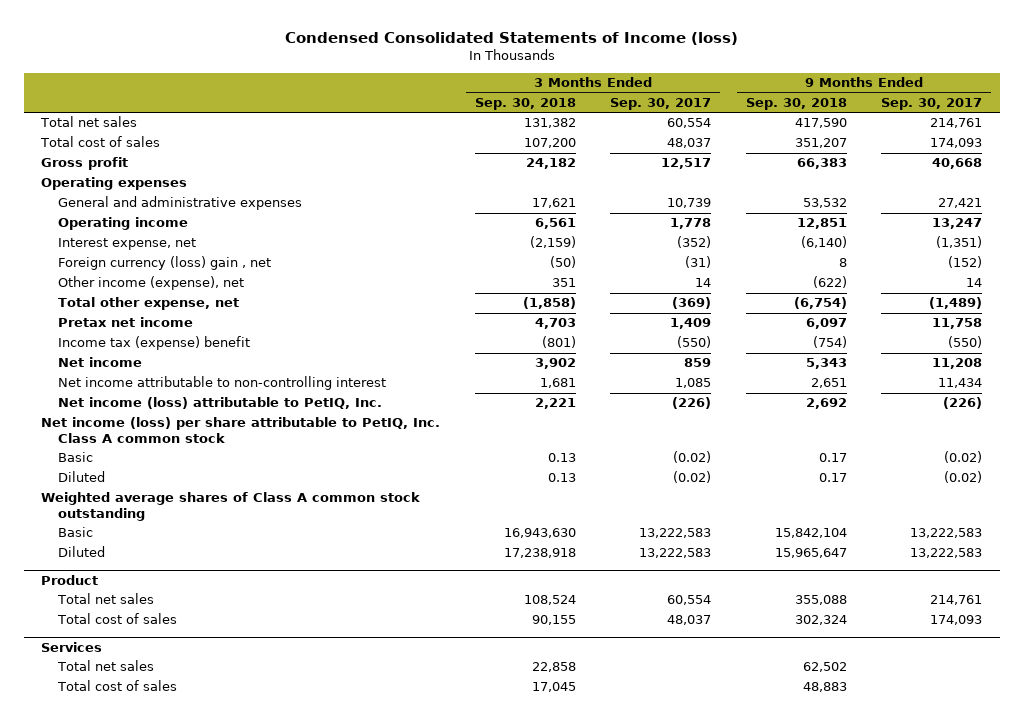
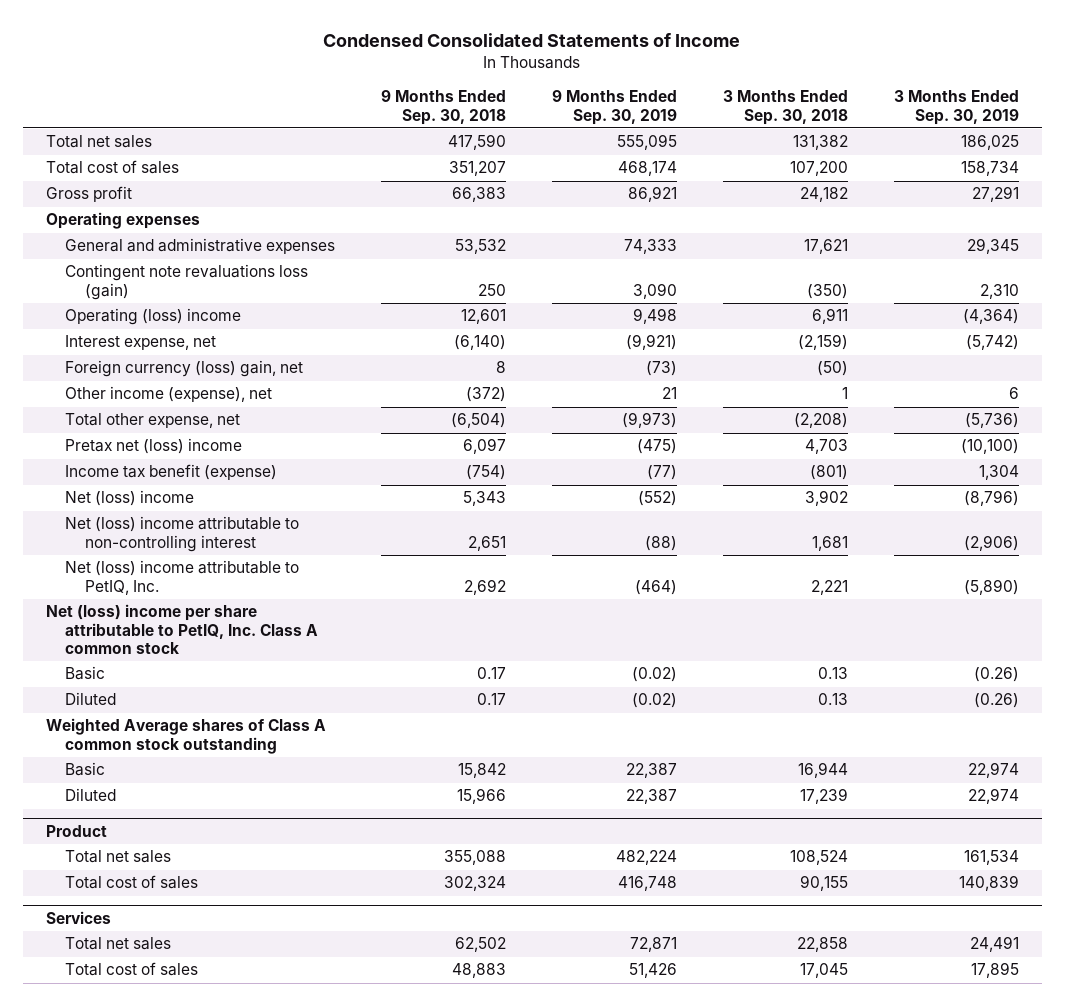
[284,32,738,46] Condensed Consolidated Statements of Income (loss) -> [323,33,741,48] Condensed Consolidated Statements of Income
[610,97,712,110] Sep. 30, 2017 -> none
[881,97,983,110] Sep. 30, 2017 -> none
none -> [552,90,678,125] 9 Months Ended Sep. 30, 2019
none -> [893,90,1019,125] 3 Months Ended Sep. 30, 2019
none -> [65,264,309,300] Contingent note revaluations loss (gain)
[58,217,189,231] Operating income -> [65,308,242,326] Operating (loss) income
[534,218,576,230] 6,561 -> [812,308,849,325] 6,911
[796,218,847,230] 12,851 -> [461,309,507,325] 12,601
[58,256,272,271] Foreign currency (loss) gain , net -> [65,360,304,378] Foreign currency (loss) gain, net
[551,278,576,288] 351 -> [842,387,849,400] 1
[812,276,847,289] (622) -> [466,387,507,403] (372)
[522,297,576,310] (1,858) -> [794,413,849,429] (2,208)
[793,297,847,310] (6,754) -> [451,413,507,429] (6,504)
[58,317,194,328] Pretax net income -> [65,438,243,455] Pretax net (loss) income
[58,336,251,351] Income tax (expense) benefit -> [65,464,278,481] Income tax benefit (expense)
[58,357,143,368] Net income -> [65,490,195,507] Net (loss) income
[58,376,387,391] Net income attributable to non-controlling interest -> [65,516,300,552] Net (loss) income attributable to non-controlling interest
[58,397,383,410] Net income (loss) attributable to PetIQ, Inc. -> [65,560,300,595] Net (loss) income attributable to PetIQ, Inc.
[41,417,441,443] Net income (loss) per share attributable to PetIQ, Inc. Class A common stock -> [45,604,319,655] Net (loss) income per share attributable to PetIQ, Inc. Class A common stock
[41,492,421,521] Weighted average shares of Class A common stock outstanding -> [45,718,326,754] Weighted Average shares of Class A common stock outstanding
[503,528,576,539] 16,943,630 -> [798,762,849,779] 16,944
[774,528,847,539] 15,842,104 -> [458,763,507,779] 15,842
[503,548,576,559] 17,238,918 -> [800,788,849,805] 17,239
[774,548,847,559] 15,965,647 -> [457,788,507,805] 15,966

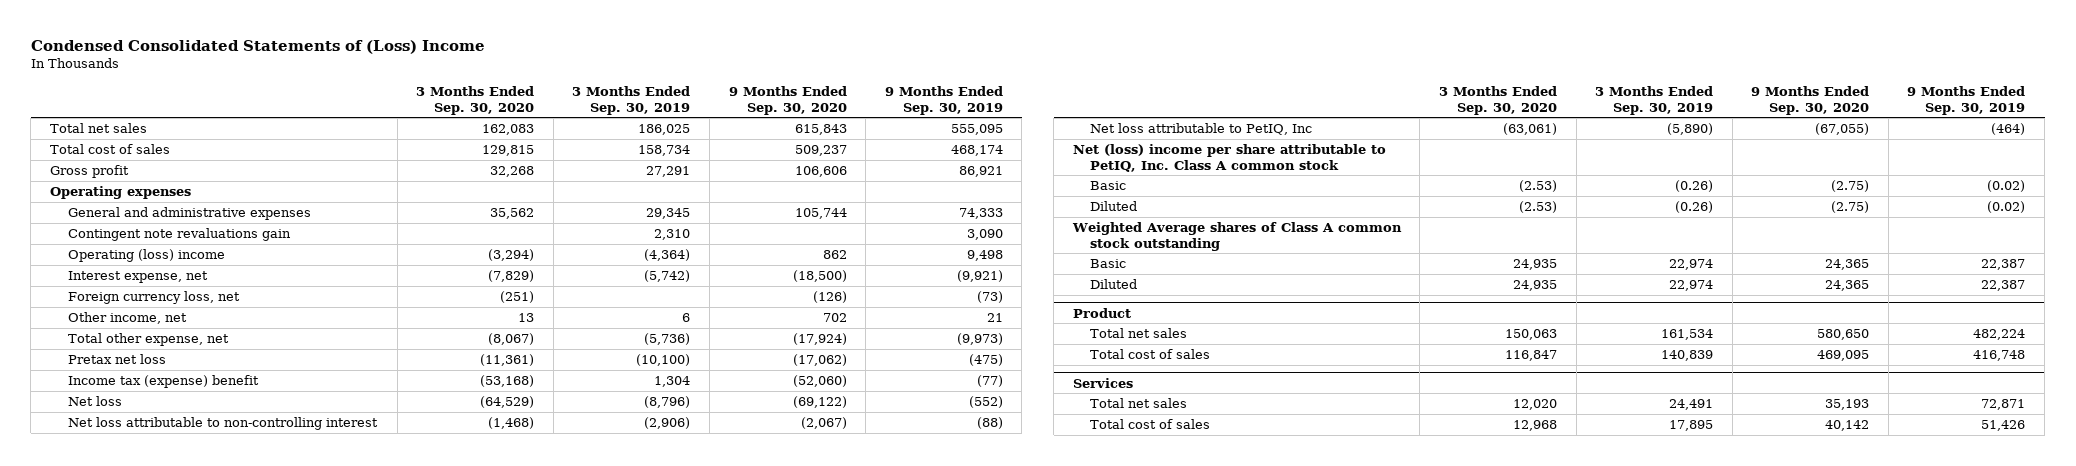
[323,33,741,48] Condensed Consolidated Statements of Income -> [30,39,485,54] Condensed Consolidated Statements of (Loss) Income
[381,90,507,125] 9 Months Ended Sep. 30, 2018 -> none
[723,90,849,125] 3 Months Ended Sep. 30, 2018 -> none
none -> [416,85,535,115] 3 Months Ended Sep. 30, 2020
none -> [728,85,847,115] 9 Months Ended Sep. 30, 2020
[65,264,309,300] Contingent note revaluations loss (gain) -> [67,227,291,241] Contingent note revaluations gain
[65,360,304,378] Foreign currency (loss) gain, net -> [67,290,240,304] Foreign currency loss, net
[65,386,273,403] Other income (expense), net -> [67,311,187,324] Other income, net
[65,438,243,455] Pretax net (loss) income -> [67,353,166,364] Pretax net loss
[65,464,278,481] Income tax benefit (expense) -> [67,374,259,388] Income tax (expense) benefit
[65,490,195,507] Net (loss) income -> [67,395,122,406] Net loss
[65,516,300,552] Net (loss) income attributable to non-controlling interest -> [67,416,378,430] Net loss attributable to non-controlling interest
[65,560,300,595] Net (loss) income attributable to PetIQ, Inc. -> [1090,122,1313,135] Net loss attributable to PetIQ, Inc

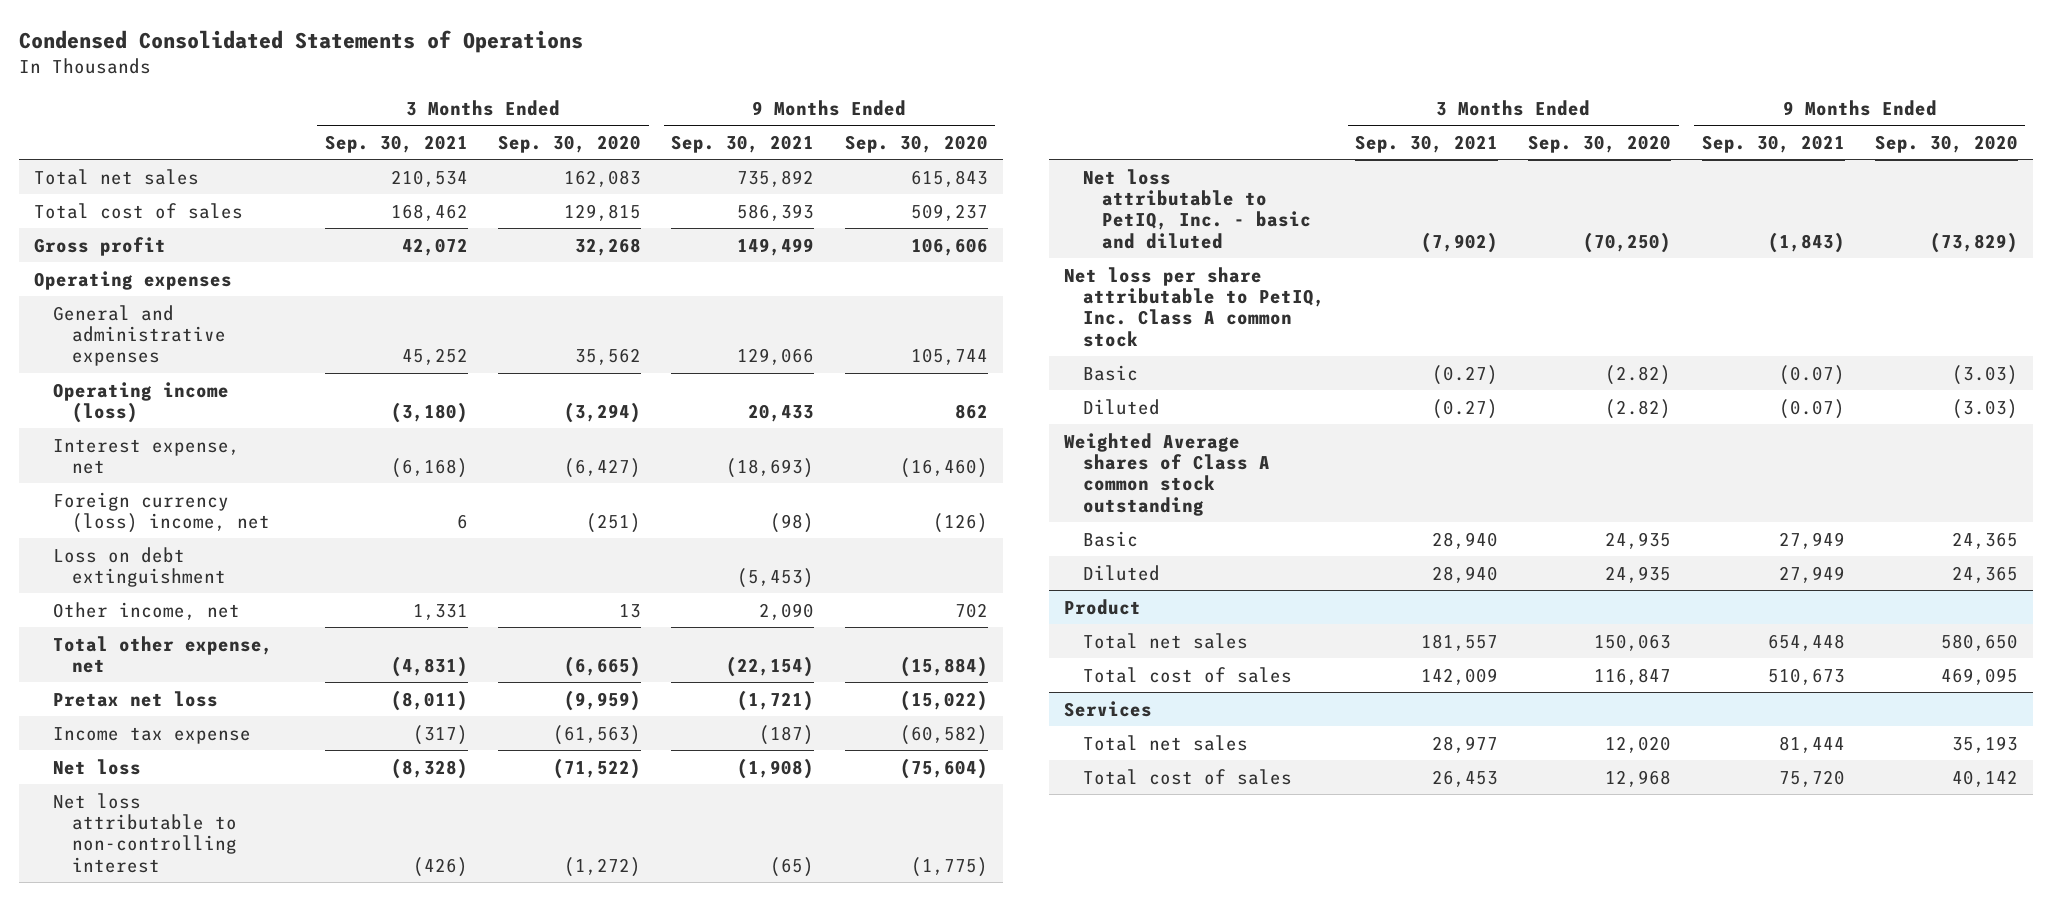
[30,39,485,54] Condensed Consolidated Statements of (Loss) Income -> [18,29,583,53] Condensed Consolidated Statements of Operations
[572,85,691,115] 3 Months Ended Sep. 30, 2019 -> none
[884,85,1003,115] 9 Months Ended Sep. 30, 2019 -> none
none -> [325,135,469,154] Sep. 30, 2021
none -> [671,135,815,154] Sep. 30, 2021
[67,227,291,241] Contingent note revaluations gain -> none
[67,248,225,262] Operating (loss) income -> [52,381,229,423] Operating income (loss)
[488,269,535,282] (7,829) -> [564,457,642,478] (6,427)
[792,269,847,282] (18,500) -> [899,457,988,478] (16,460)
[67,290,240,304] Foreign currency loss, net -> [52,491,270,533] Foreign currency (loss) income, net
none -> [52,546,226,587] Loss on debt extinguishment
[488,332,535,345] (8,067) -> [564,655,642,677] (6,665)
[792,332,847,345] (17,924) -> [899,655,988,677] (15,884)
[480,353,535,366] (11,361) -> [564,689,642,711] (9,959)
[792,353,847,366] (17,062) -> [899,689,988,711] (15,022)
[67,374,259,388] Income tax (expense) benefit -> [52,726,251,744] Income tax expense
[480,374,535,387] (53,168) -> [553,724,642,745] (61,563)
[792,374,847,387] (52,060) -> [899,724,988,745] (60,582)
[480,395,535,408] (64,529) -> [553,757,642,779] (71,522)
[792,395,847,408] (69,122) -> [899,757,988,779] (75,604)
[488,416,535,429] (1,468) -> [564,856,642,877] (1,272)
[800,416,847,429] (2,067) -> [910,856,988,877] (1,775)
[1090,122,1313,135] Net loss attributable to PetIQ, Inc -> [1083,168,1311,249] Net loss attributable to PetIQ, Inc. - basic and diluted
[1502,122,1557,135] (63,061) -> [1583,231,1672,253] (70,250)
[1815,122,1870,135] (67,055) -> [1929,231,2018,253] (73,829)
[1072,143,1386,172] Net (loss) income per share attributable to PetIQ, Inc. Class A common stock -> [1064,266,1326,347] Net loss per share attributable to PetIQ, Inc. Class A common stock
[1518,179,1557,192] (2.53) -> [1605,364,1672,385] (2.82)
[1831,179,1870,192] (2.75) -> [1951,364,2018,385] (3.03)
[1518,200,1557,213] (2.53) -> [1605,398,1672,419] (2.82)
[1831,200,1870,213] (2.75) -> [1951,398,2018,419] (3.03)

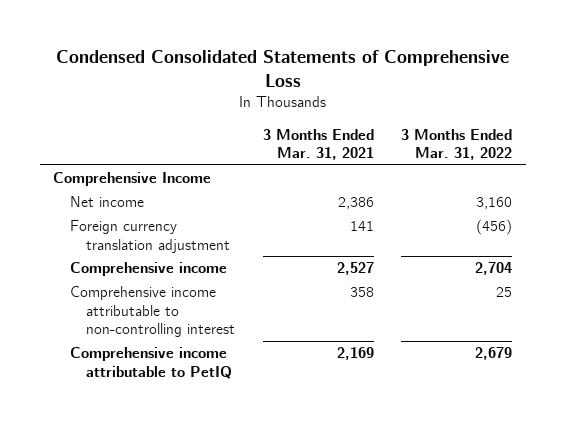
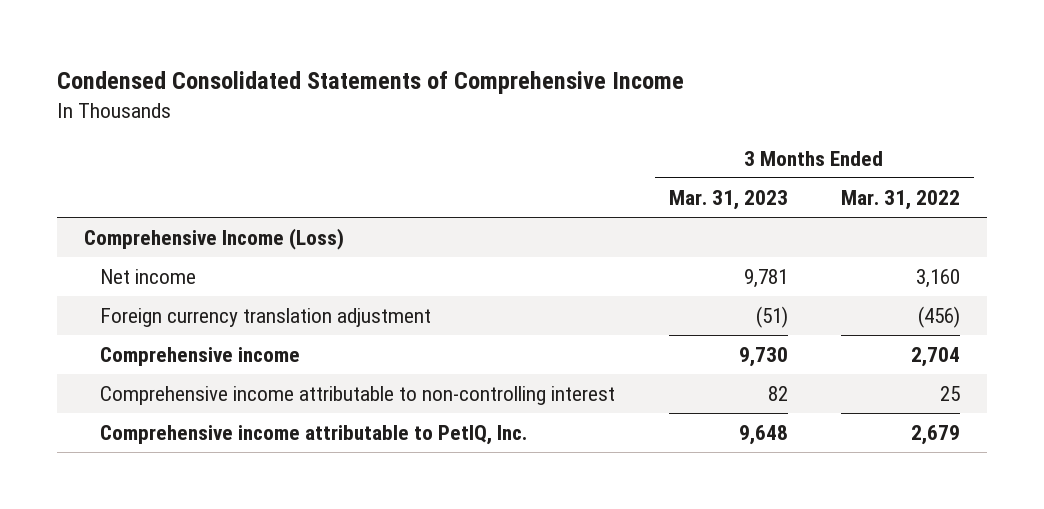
[55,50,509,87] Condensed Consolidated Statements of Comprehensive Loss -> [56,71,684,95] Condensed Consolidated Statements of Comprehensive Income
[262,128,374,161] 3 Months Ended Mar. 31, 2021 -> none
none -> [668,190,788,211] Mar. 31, 2023
[53,172,212,187] Comprehensive Income -> [83,228,344,251] Comprehensive Income (Loss)
[69,347,233,379] Comprehensive income attributable to PetIQ -> [99,425,527,446] Comprehensive income attributable to PetIQ, Inc.

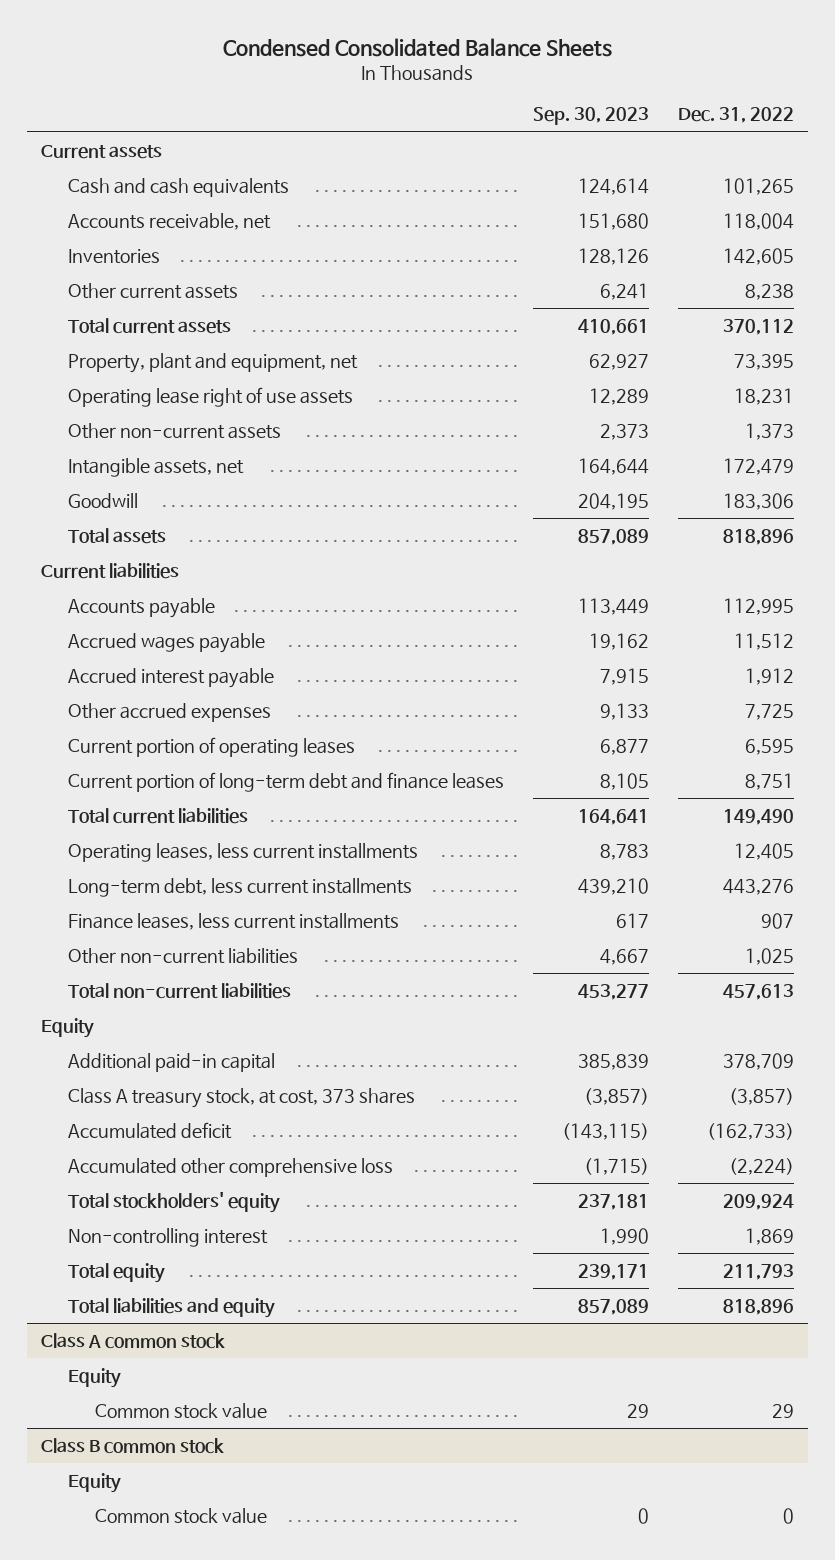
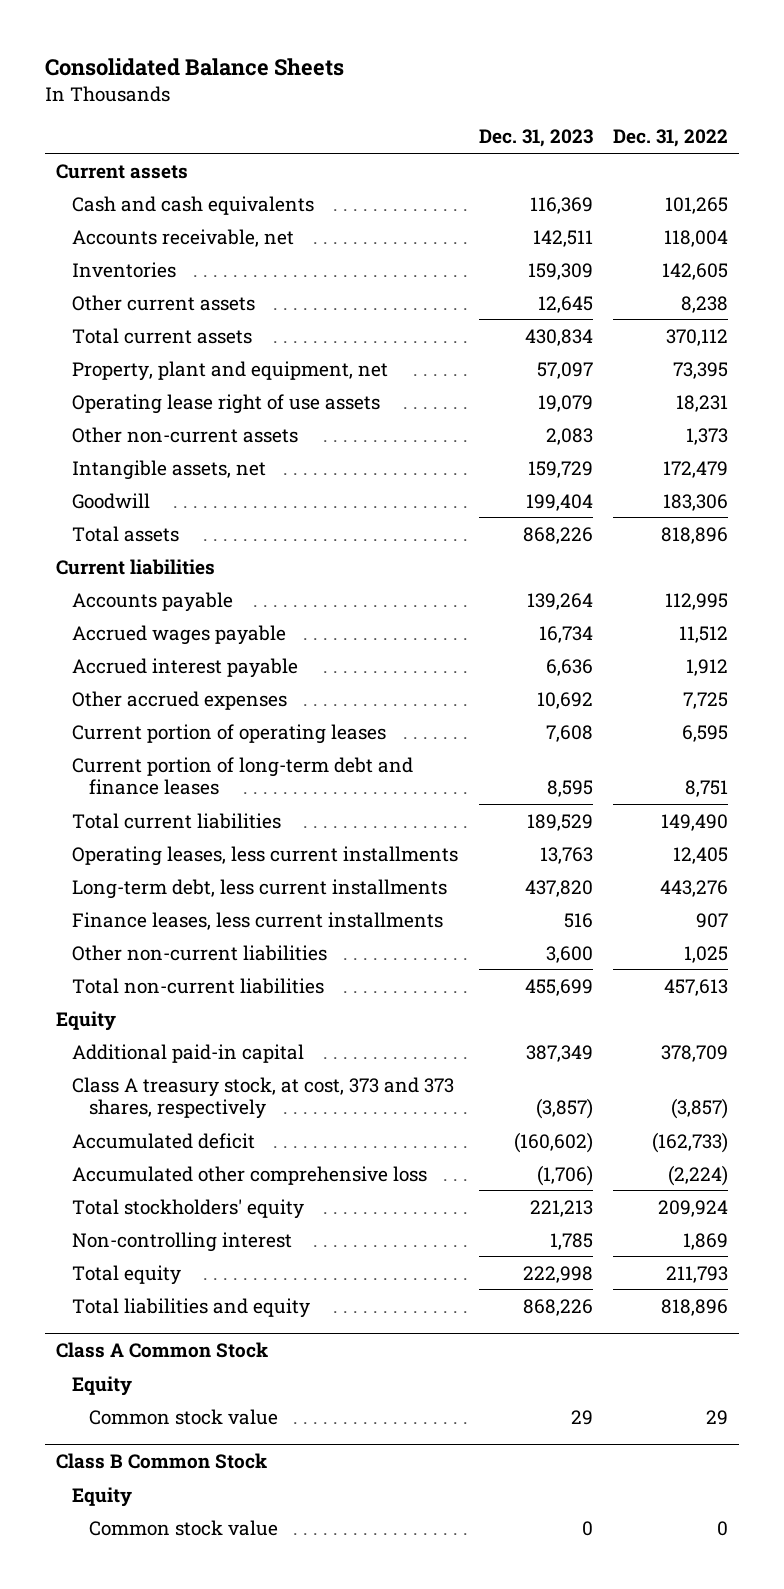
[223,37,613,57] Condensed Consolidated Balance Sheets -> [45,57,345,76] Consolidated Balance Sheets
[532,107,649,126] Sep. 30, 2023 -> none
none -> [478,129,593,148] Dec. 31, 2023
[67,1087,415,1108] Class A treasury stock, at cost, 373 shares -> [72,1076,455,1120] Class A treasury stock, at cost, 373 and 373 shares, respectively
[41,1332,226,1349] Class A common stock -> [55,1341,268,1358] Class A Common Stock
[41,1437,225,1454] Class B common stock -> [55,1452,267,1469] Class B Common Stock

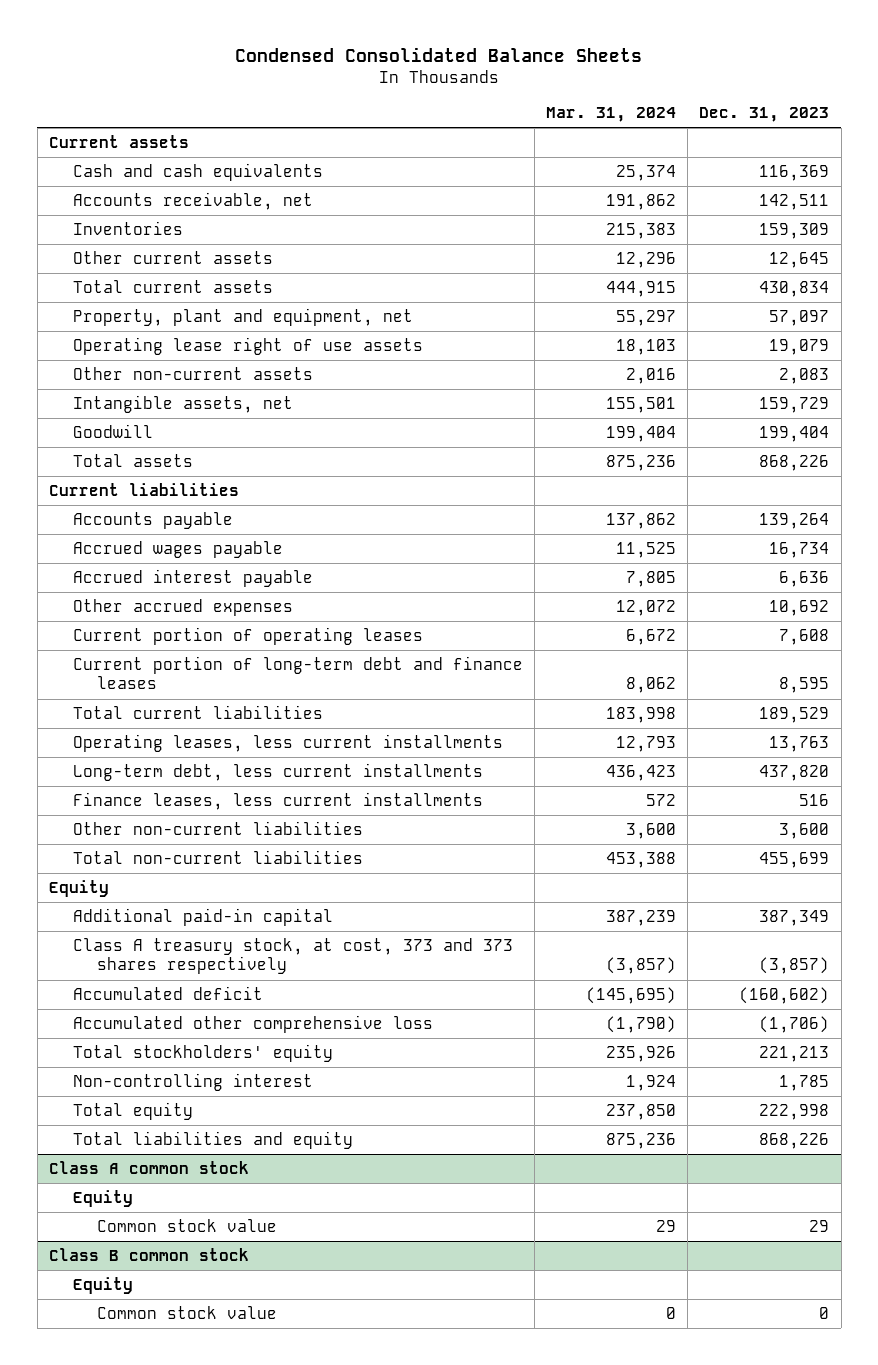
[45,57,345,76] Consolidated Balance Sheets -> [235,46,643,62] Condensed Consolidated Balance Sheets
[613,129,729,148] Dec. 31, 2022 -> none
none -> [546,107,677,123] Mar. 31, 2024
[72,1076,455,1120] Class A treasury stock, at cost, 373 and 373 shares, respectively -> [73,938,514,975] Class A treasury stock, at cost, 373 and 373 shares respectively
[55,1341,268,1358] Class A Common Stock -> [48,1161,249,1175] Class A common stock
[55,1452,267,1469] Class B Common Stock -> [48,1248,249,1262] Class B common stock

